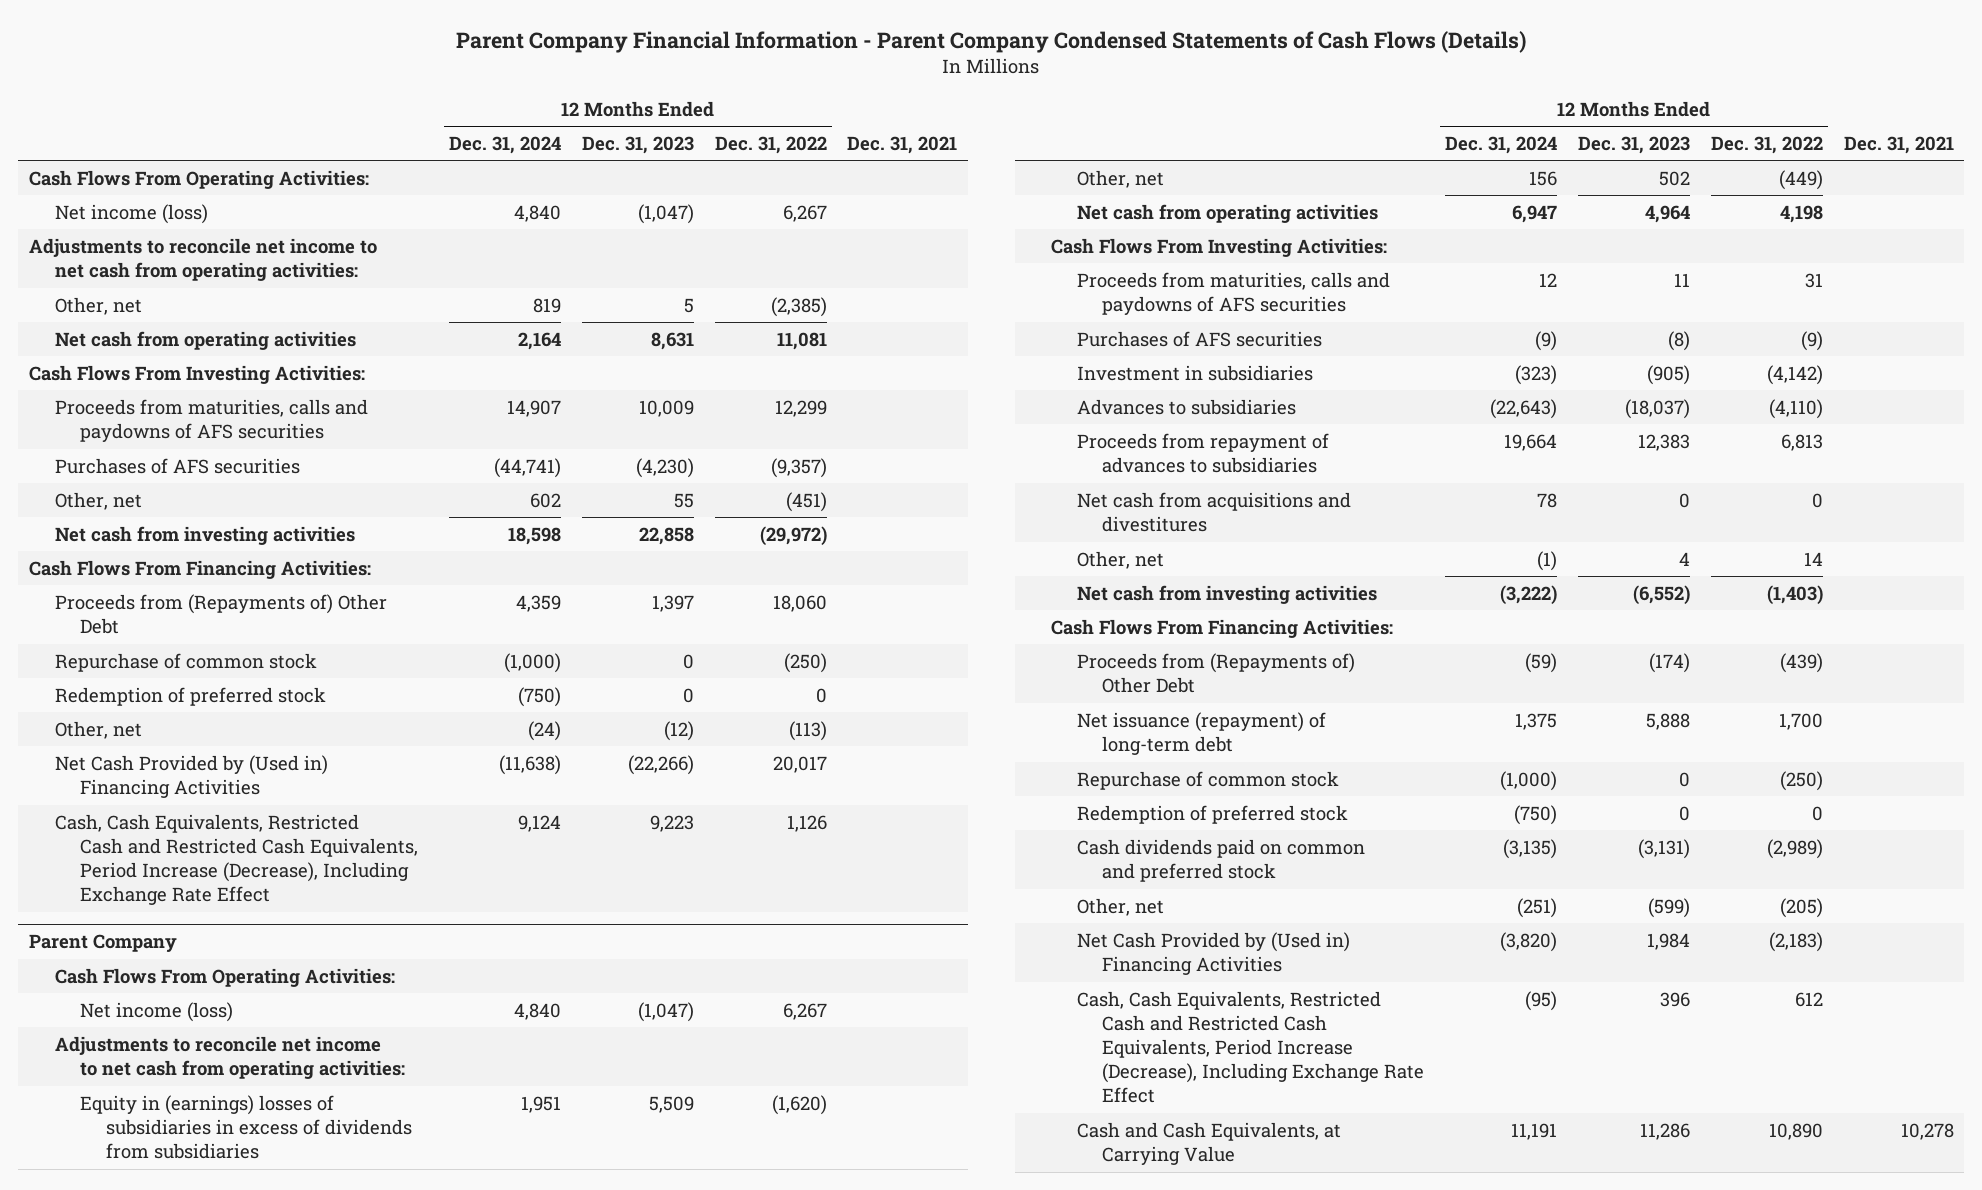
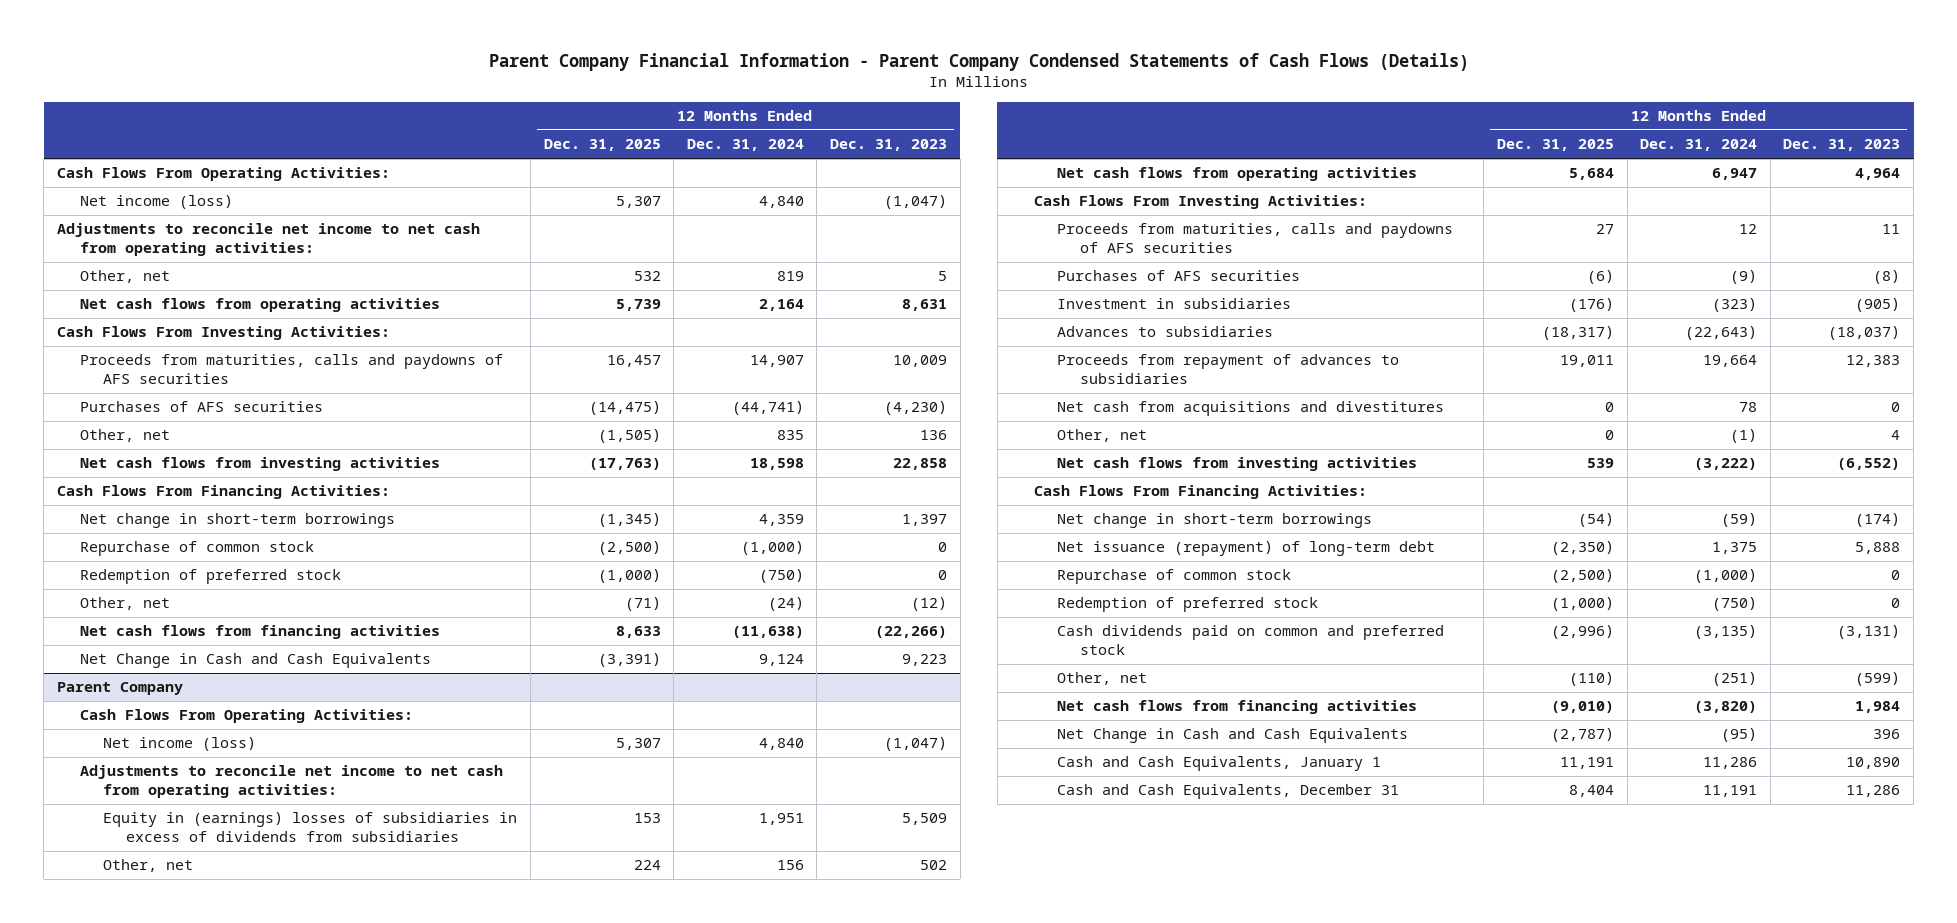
[714,135,827,154] Dec. 31, 2022 -> none
[847,135,958,154] Dec. 31, 2021 -> none
none -> [543,139,661,152] Dec. 31, 2025
[54,330,356,350] Net cash from operating activities -> [80,298,441,313] Net cash flows from operating activities
[529,492,561,508] 602 -> [776,430,804,441] 835
[673,492,694,508] 55 -> [920,430,948,441] 136
[54,525,355,545] Net cash from investing activities -> [80,457,441,472] Net cash flows from investing activities
[54,593,387,635] Proceeds from (Repayments of) Other Debt -> [80,513,396,529] Net change in short-term borrowings
[54,754,328,799] Net Cash Provided by (Used in) Financing Activities -> [80,625,441,640] Net cash flows from financing activities
[54,813,419,906] Cash, Cash Equivalents, Restricted Cash and Restricted Cash Equivalents, Period Increase (Decrease), Including Exchange Rate Effect -> [80,653,432,669] Net Change in Cash and Cash Equivalents
[1076,203,1378,223] Net cash from operating activities -> [1056,167,1417,182] Net cash flows from operating activities
[1076,584,1377,604] Net cash from investing activities -> [1056,457,1417,472] Net cash flows from investing activities
[1076,652,1355,694] Proceeds from (Repayments of) Other Debt -> [1056,513,1372,529] Net change in short-term borrowings
[1076,931,1350,976] Net Cash Provided by (Used in) Financing Activities -> [1056,700,1417,715] Net cash flows from financing activities
[1076,990,1425,1104] Cash, Cash Equivalents, Restricted Cash and Restricted Cash Equivalents, Period Increase (Decrease), Including Exchange Rate Effect -> [1056,728,1408,744] Net Change in Cash and Cash Equivalents
[1076,1121,1341,1166] Cash and Cash Equivalents, at Carrying Value -> [1056,756,1381,772] Cash and Cash Equivalents, January 1
[1511,1122,1558,1140] 11,191 -> [1703,757,1758,770] 11,286
[1639,1122,1690,1140] 11,286 -> [1846,757,1901,770] 10,890
none -> [1056,784,1399,800] Cash and Cash Equivalents, December 31

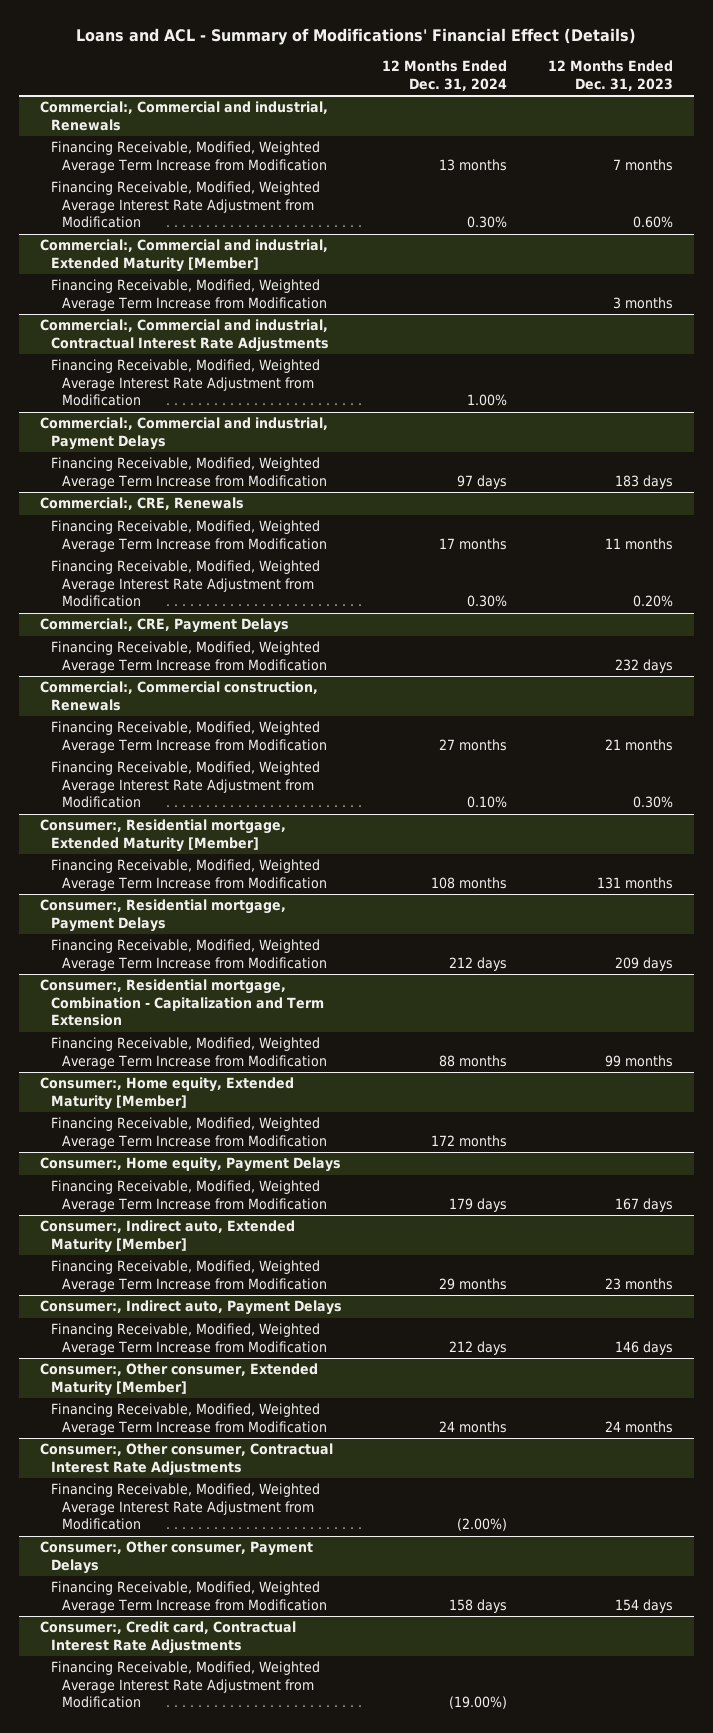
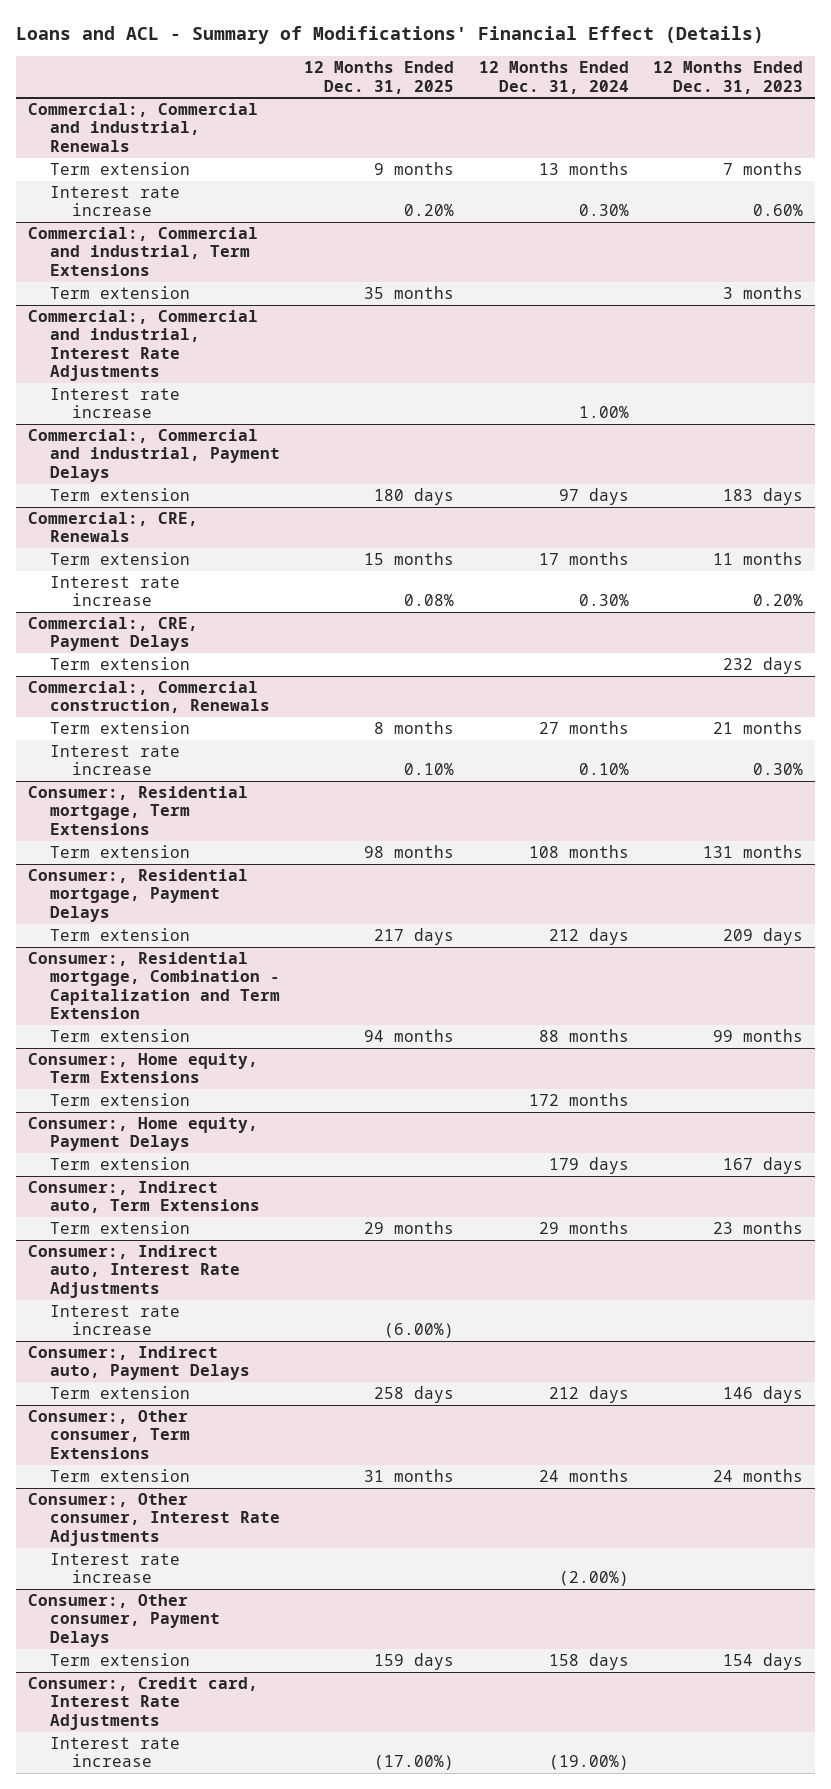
none -> [304,61,455,94] 12 Months Ended Dec. 31, 2025
[39,239,328,272] Commercial:, Commercial and industrial, Extended Maturity [Member] -> none
[50,141,328,173] Financing Receivable, Modified, Weighted Average Term Increase from Modification -> [50,162,191,176] Term extension
[50,181,320,229] Financing Receivable, Modified, Weighted Average Interest Rate Adjustment from Modification -> [50,186,181,217] Interest rate increase
none -> [28,227,259,276] Commercial:, Commercial and industrial, Term Extensions
[50,279,328,311] Financing Receivable, Modified, Weighted Average Term Increase from Modification -> [50,286,191,300] Term extension
[39,319,329,352] Commercial:, Commercial and industrial, Contractual Interest Rate Adjustments -> [28,310,259,382] Commercial:, Commercial and industrial, Interest Rate Adjustments
[50,359,320,407] Financing Receivable, Modified, Weighted Average Interest Rate Adjustment from Modification -> [50,388,181,419] Interest rate increase
[50,457,328,489] Financing Receivable, Modified, Weighted Average Term Increase from Modification -> [50,488,191,502] Term extension
[50,520,328,552] Financing Receivable, Modified, Weighted Average Term Increase from Modification -> [50,552,191,566] Term extension
[50,560,320,608] Financing Receivable, Modified, Weighted Average Interest Rate Adjustment from Modification -> [50,576,181,607] Interest rate increase
[50,641,328,673] Financing Receivable, Modified, Weighted Average Term Increase from Modification -> [50,657,191,671] Term extension
[39,819,286,852] Consumer:, Residential mortgage, Extended Maturity [Member] -> none
[50,721,328,753] Financing Receivable, Modified, Weighted Average Term Increase from Modification -> [50,721,191,735] Term extension
[50,761,320,809] Financing Receivable, Modified, Weighted Average Interest Rate Adjustment from Modification -> [50,745,181,776] Interest rate increase
none -> [28,786,249,835] Consumer:, Residential mortgage, Term Extensions
[50,859,328,891] Financing Receivable, Modified, Weighted Average Term Increase from Modification -> [50,845,191,859] Term extension
[50,939,328,971] Financing Receivable, Modified, Weighted Average Term Increase from Modification -> [50,928,191,942] Term extension
[39,1077,294,1110] Consumer:, Home equity, Extended Maturity [Member] -> none
[50,1037,328,1069] Financing Receivable, Modified, Weighted Average Term Increase from Modification -> [50,1029,191,1043] Term extension
none -> [28,1053,259,1084] Consumer:, Home equity, Term Extensions
[50,1117,328,1149] Financing Receivable, Modified, Weighted Average Term Increase from Modification -> [50,1093,191,1107] Term extension
[39,1220,295,1253] Consumer:, Indirect auto, Extended Maturity [Member] -> none
[50,1180,328,1212] Financing Receivable, Modified, Weighted Average Term Increase from Modification -> [50,1157,191,1171] Term extension
none -> [28,1181,261,1214] Consumer:, Indirect auto, Term Extensions
[50,1260,328,1292] Financing Receivable, Modified, Weighted Average Term Increase from Modification -> [50,1221,191,1235] Term extension
none -> [28,1245,241,1298] Consumer:, Indirect auto, Interest Rate Adjustments
none -> [50,1305,181,1336] Interest rate increase
[39,1363,318,1396] Consumer:, Other consumer, Extended Maturity [Member] -> none
[50,1323,328,1355] Financing Receivable, Modified, Weighted Average Term Increase from Modification -> [50,1386,191,1400] Term extension
none -> [28,1410,191,1459] Consumer:, Other consumer, Term Extensions
[50,1403,328,1435] Financing Receivable, Modified, Weighted Average Term Increase from Modification -> [50,1469,191,1483] Term extension
[39,1443,333,1476] Consumer:, Other consumer, Contractual Interest Rate Adjustments -> [28,1493,281,1546] Consumer:, Other consumer, Interest Rate Adjustments
[50,1483,320,1531] Financing Receivable, Modified, Weighted Average Interest Rate Adjustment from Modification -> [50,1553,181,1584] Interest rate increase
[50,1581,328,1613] Financing Receivable, Modified, Weighted Average Term Increase from Modification -> [50,1653,191,1667] Term extension
[39,1621,296,1654] Consumer:, Credit card, Contractual Interest Rate Adjustments -> [28,1677,259,1730] Consumer:, Credit card, Interest Rate Adjustments
[50,1661,320,1709] Financing Receivable, Modified, Weighted Average Interest Rate Adjustment from Modification -> [50,1737,181,1768] Interest rate increase

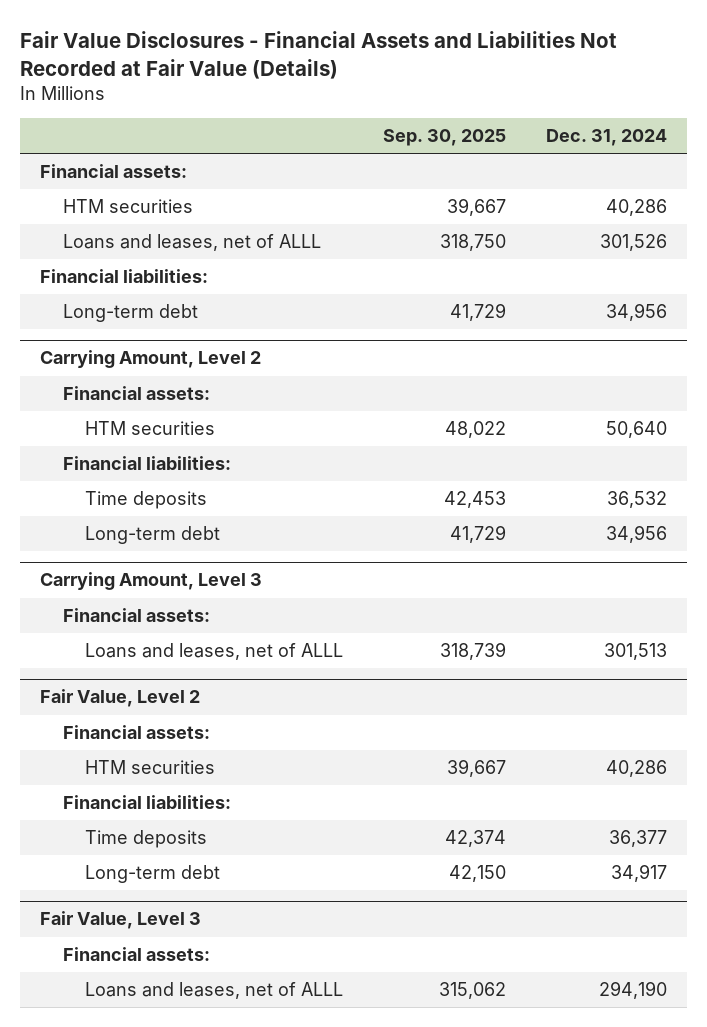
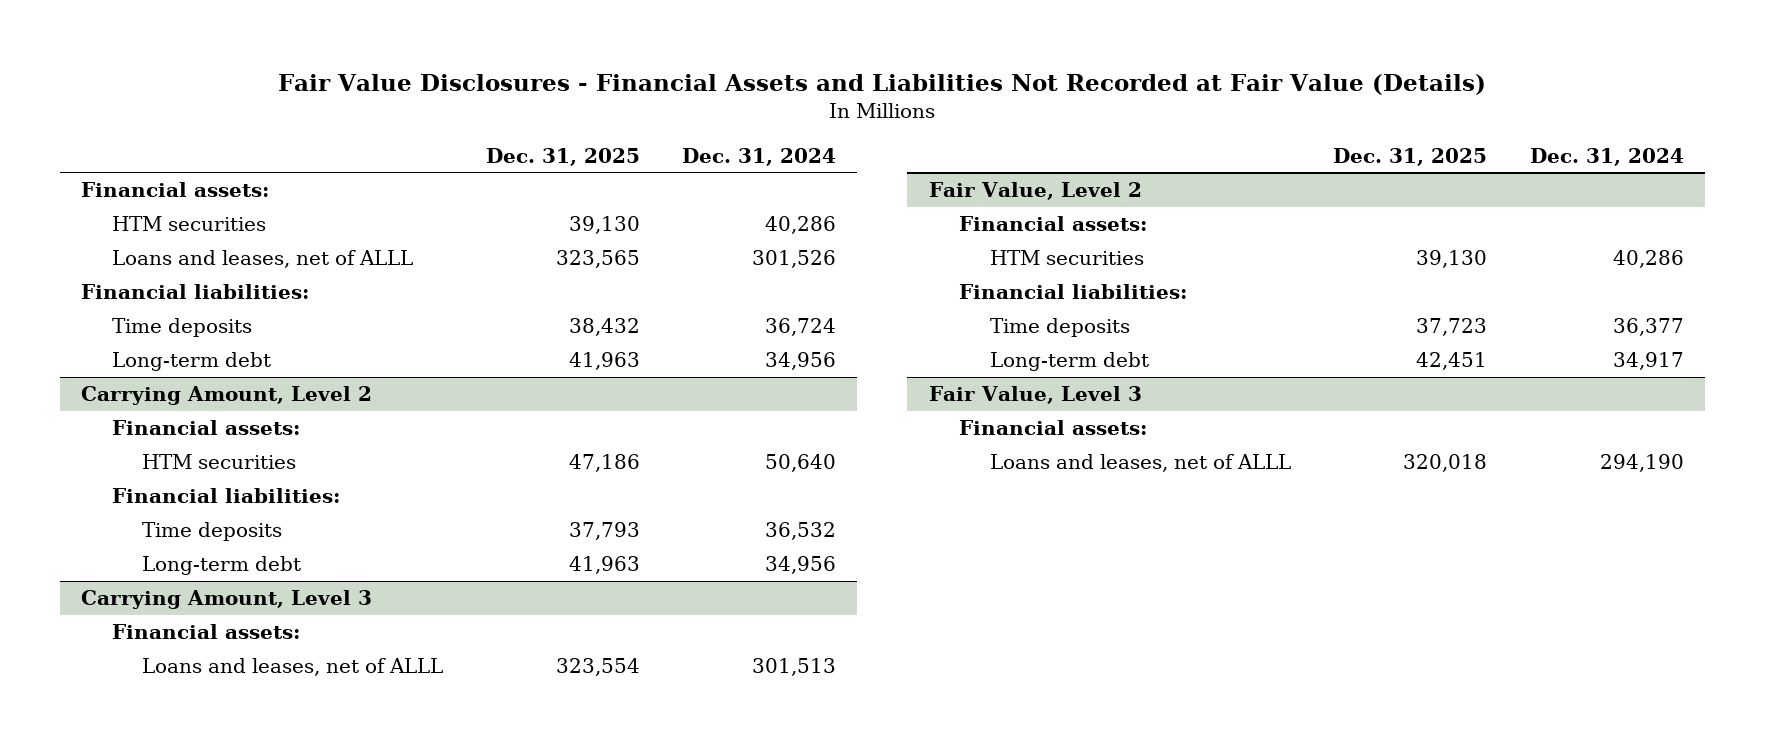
[383,128,507,146] Sep. 30, 2025 -> none
none -> [485,147,640,166] Dec. 31, 2025
none -> [111,318,252,338] Time deposits

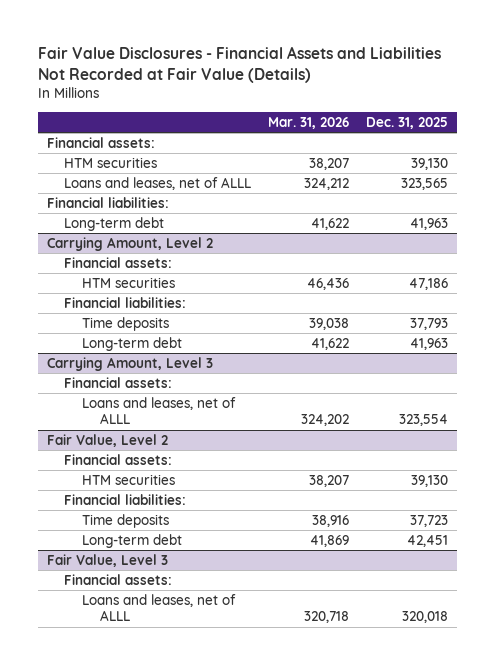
[682,147,837,166] Dec. 31, 2024 -> none
none -> [268,116,350,129] Mar. 31, 2026
[111,318,252,338] Time deposits -> none

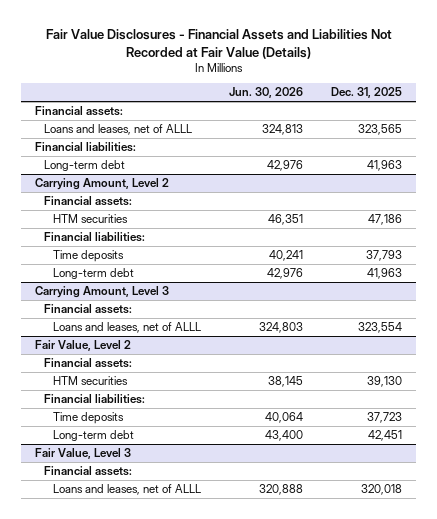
[268,116,350,129] Mar. 31, 2026 -> none
none -> [229,87,304,99] Jun. 30, 2026
[64,156,158,168] HTM securities -> none

